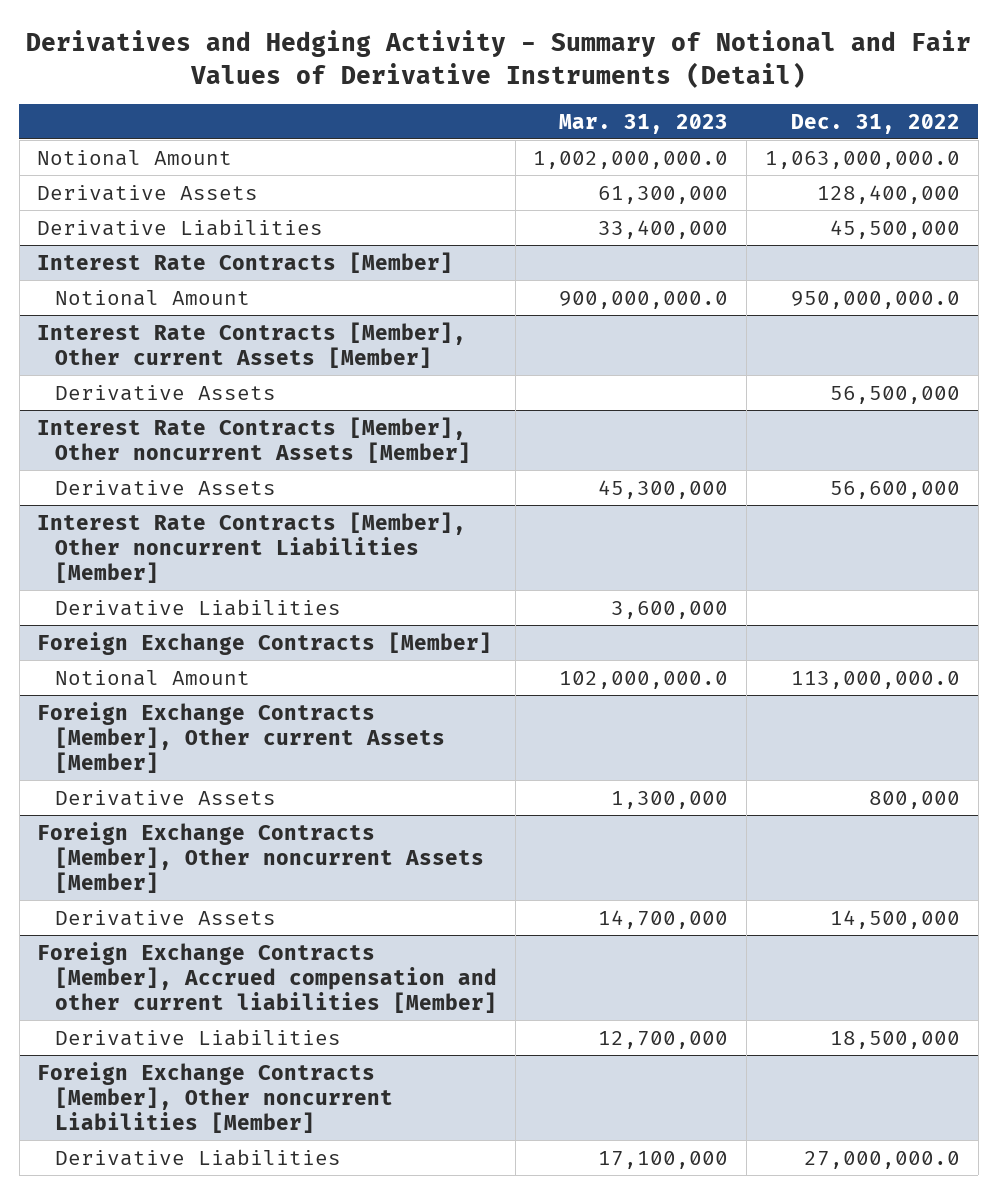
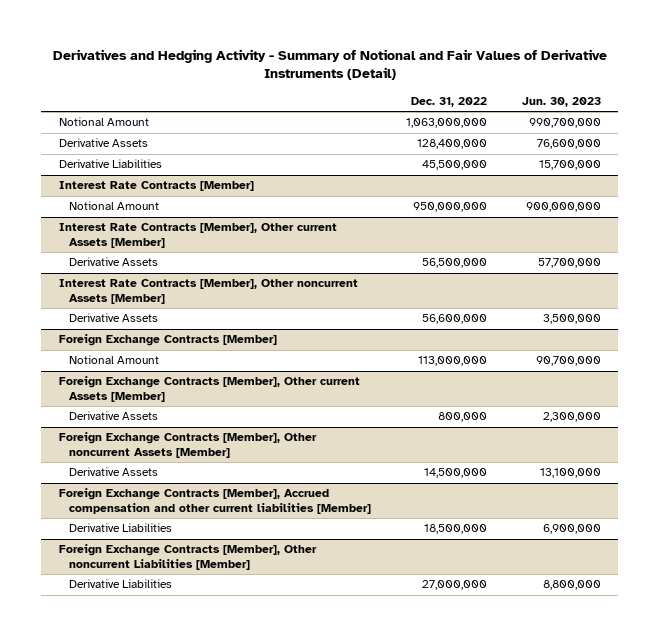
[559,113,729,134] Mar. 31, 2023 -> none
none -> [521,96,601,107] Jun. 30, 2023
[764,150,960,169] 1,063,000,000.0 -> [406,118,488,129] 1,063,000,000
[790,290,960,309] 950,000,000.0 -> [413,202,488,213] 950,000,000
[37,511,467,584] Interest Rate Contracts [Member], Other noncurrent Liabilities [Member] -> none
[54,598,341,616] Derivative Liabilities -> none
[790,670,960,689] 113,000,000.0 -> [418,356,488,367] 113,000,000
[803,1150,960,1169] 27,000,000.0 -> [422,580,488,591] 27,000,000

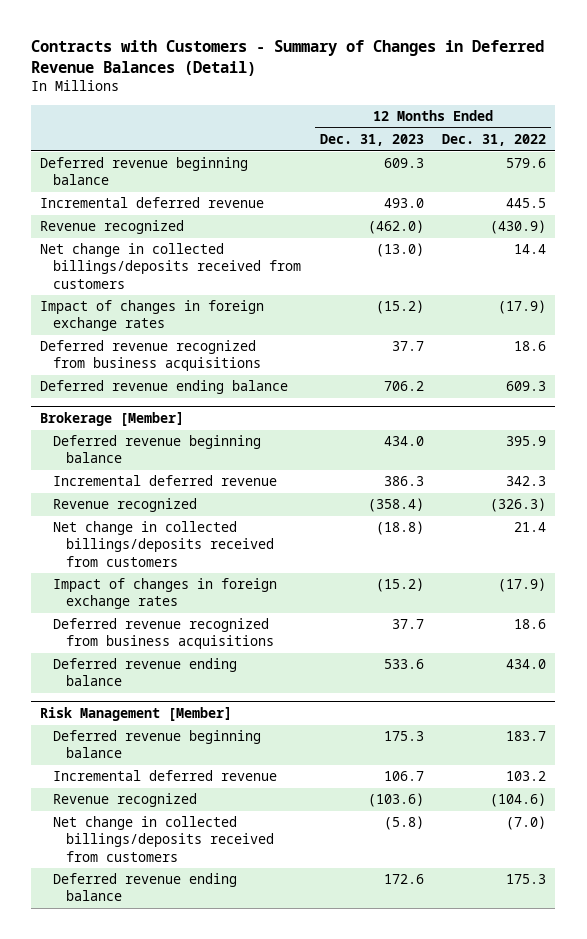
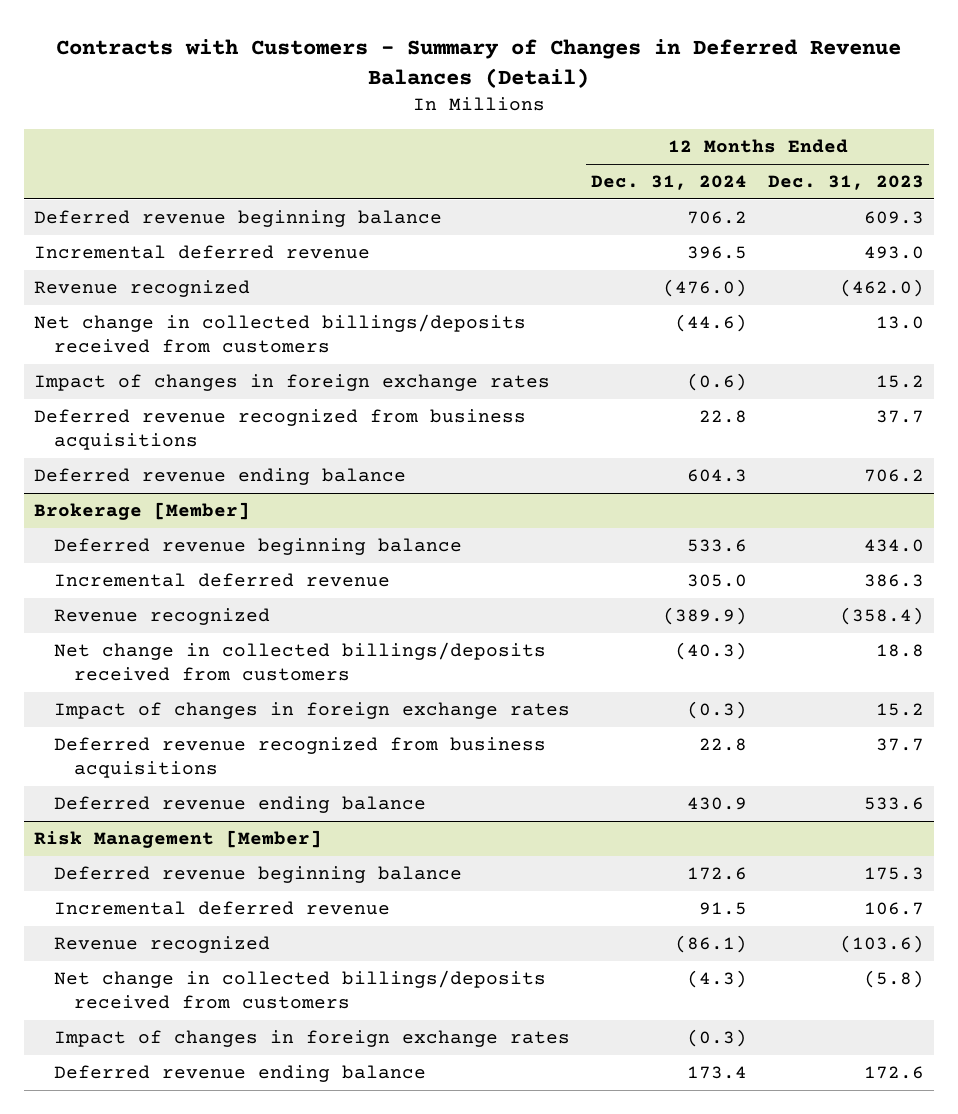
[442,134,547,147] Dec. 31, 2022 -> none
none -> [591,175,748,191] Dec. 31, 2024
[375,243,424,258] (13.0) -> [875,315,924,329] 13.0
[375,300,424,315] (15.2) -> [875,374,924,388] 15.2
[375,521,424,536] (18.8) -> [875,643,924,657] 18.8
[375,578,424,593] (15.2) -> [875,702,924,716] 15.2
none -> [54,1029,571,1047] Impact of changes in foreign exchange rates

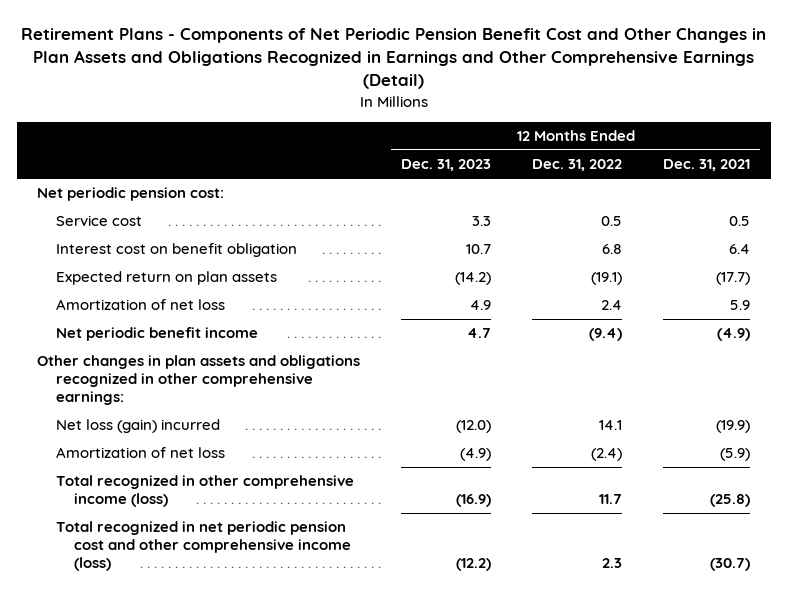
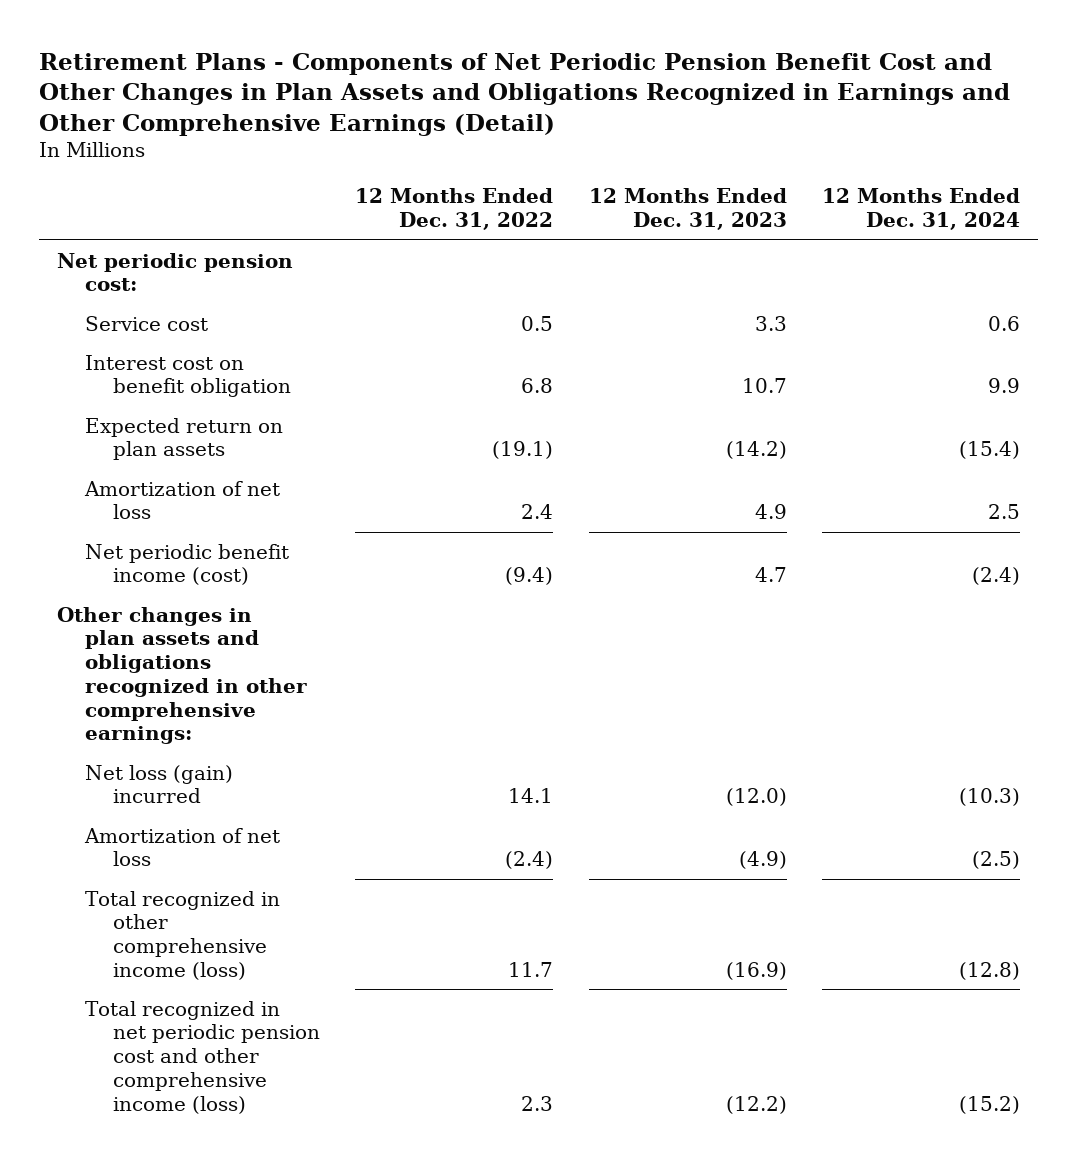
[663,159,751,172] Dec. 31, 2021 -> none
none -> [822,188,1021,231] 12 Months Ended Dec. 31, 2024
[55,327,258,342] Net periodic benefit income -> [84,543,289,586] Net periodic benefit income (cost)

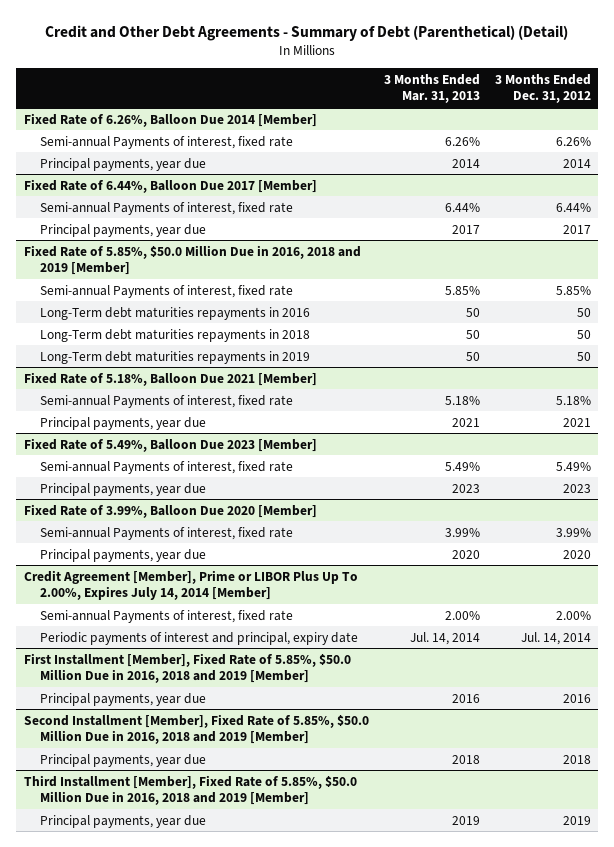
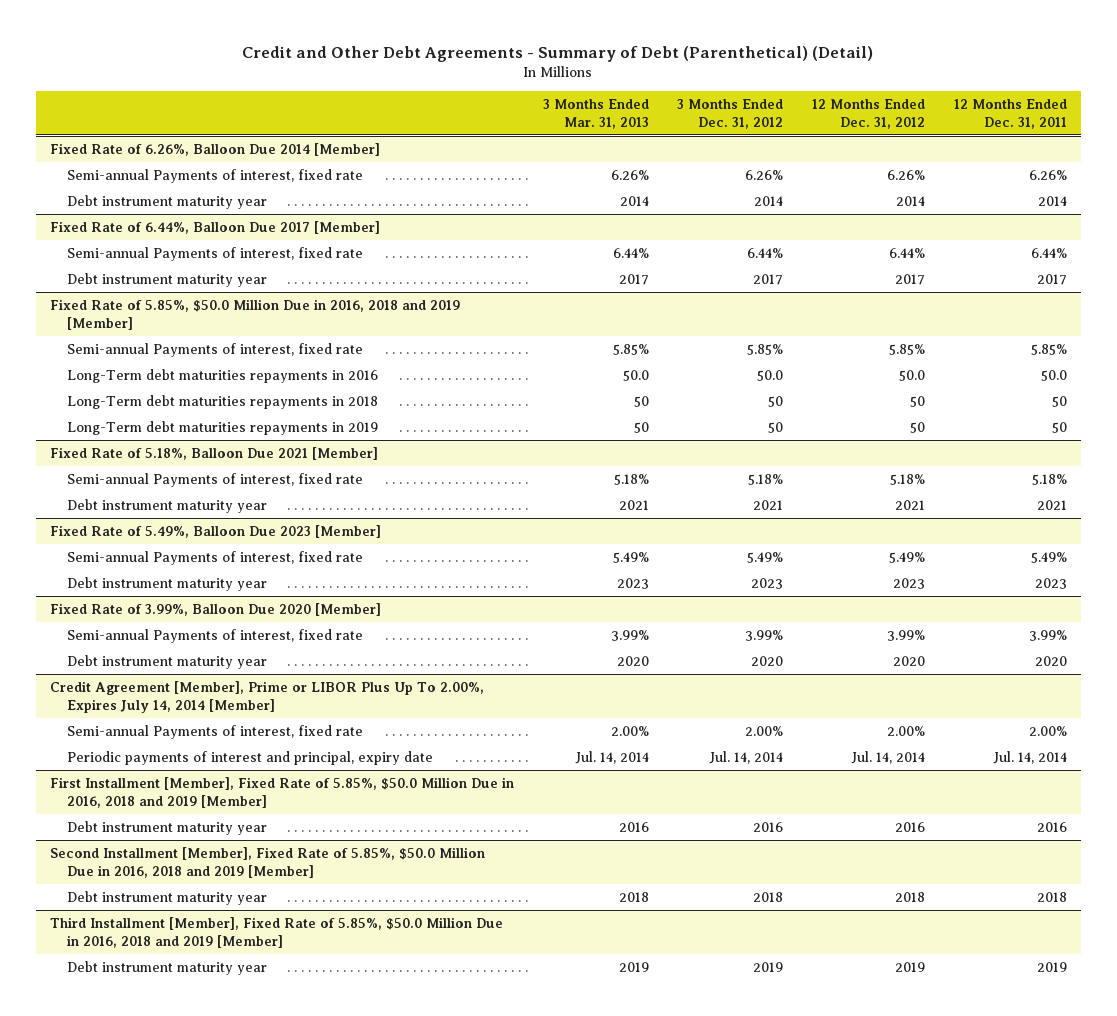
none -> [811,98,925,129] 12 Months Ended Dec. 31, 2012
none -> [953,98,1067,129] 12 Months Ended Dec. 31, 2011
[39,157,206,171] Principal payments, year due -> [66,194,267,209] Debt instrument maturity year
[39,223,206,237] Principal payments, year due -> [66,272,267,287] Debt instrument maturity year
[465,307,480,317] 50 -> [622,369,649,381] 50.0
[576,307,591,317] 50 -> [757,369,784,381] 50.0
[39,416,206,430] Principal payments, year due -> [66,498,267,513] Debt instrument maturity year
[39,482,206,496] Principal payments, year due -> [66,576,267,591] Debt instrument maturity year
[39,548,206,562] Principal payments, year due -> [66,654,267,669] Debt instrument maturity year
[39,692,206,706] Principal payments, year due -> [66,820,267,835] Debt instrument maturity year
[39,753,206,767] Principal payments, year due -> [66,890,267,905] Debt instrument maturity year
[39,814,206,828] Principal payments, year due -> [66,960,267,975] Debt instrument maturity year

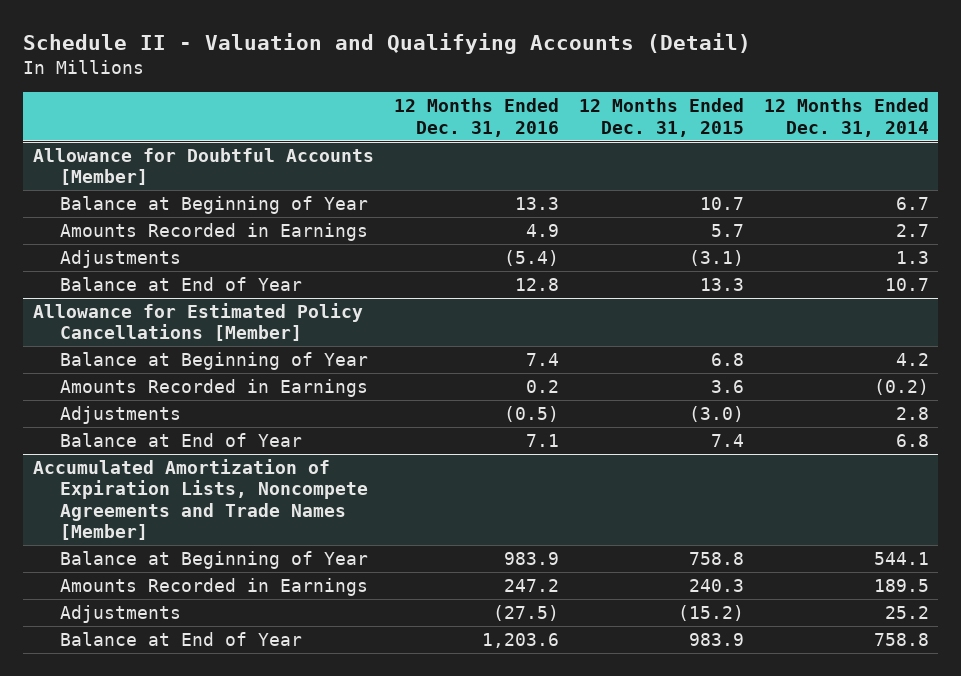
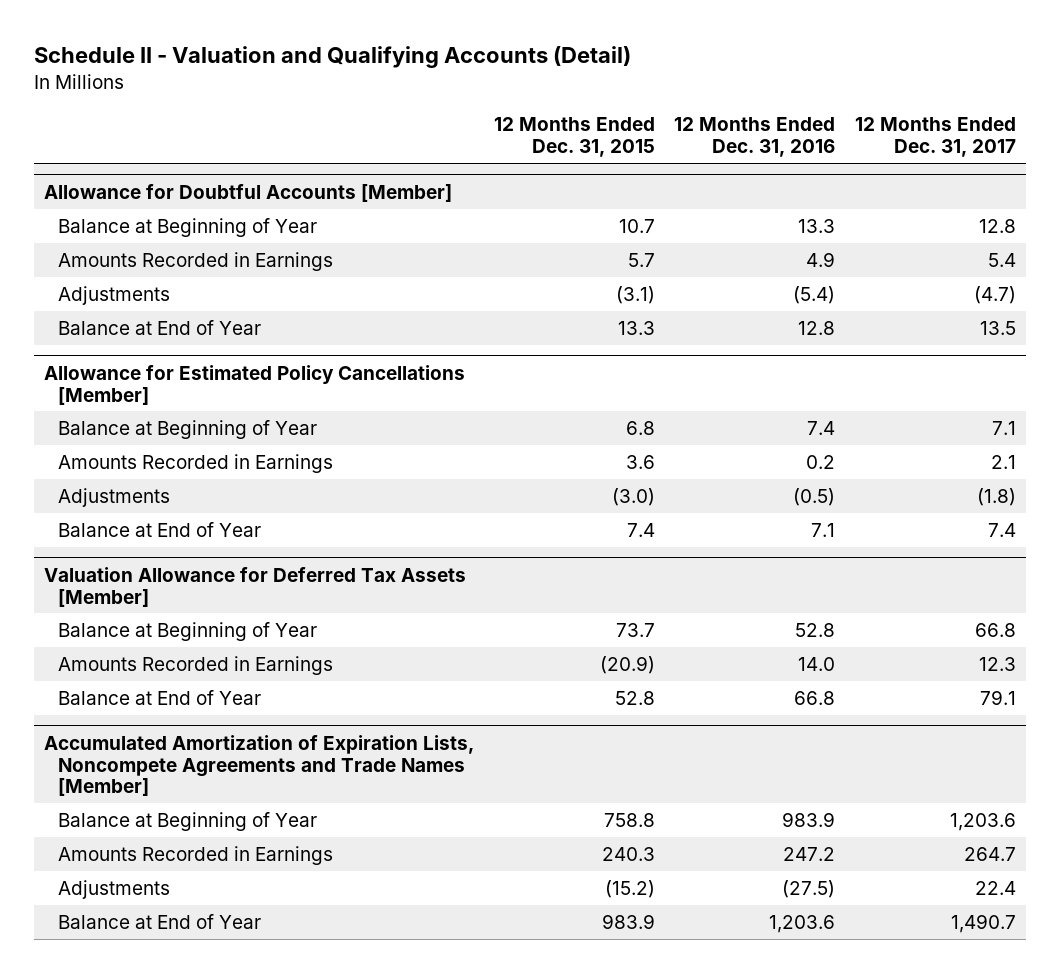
[763,98,929,137] 12 Months Ended Dec. 31, 2014 -> none
none -> [855,117,1017,158] 12 Months Ended Dec. 31, 2017
none -> [43,566,466,607] Valuation Allowance for Deferred Tax Assets [Member]
none -> [58,621,318,641] Balance at Beginning of Year
none -> [58,655,334,675] Amounts Recorded in Earnings
none -> [58,689,262,705] Balance at End of Year

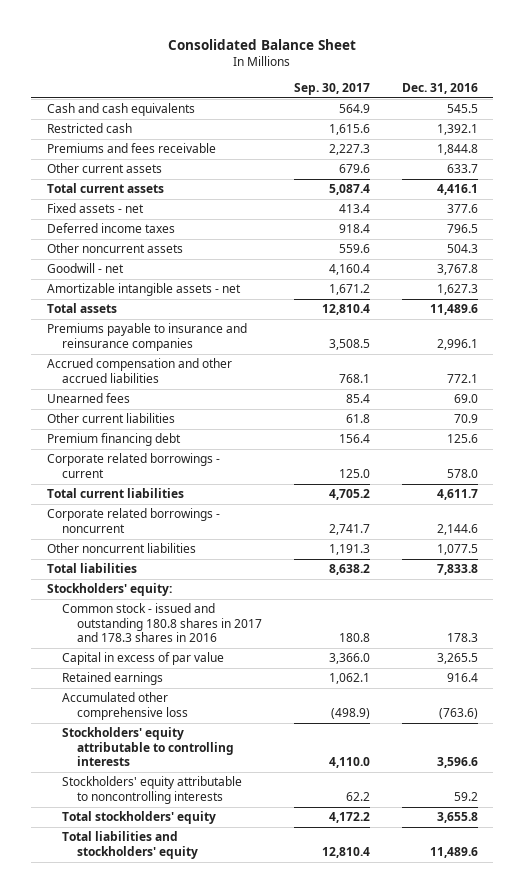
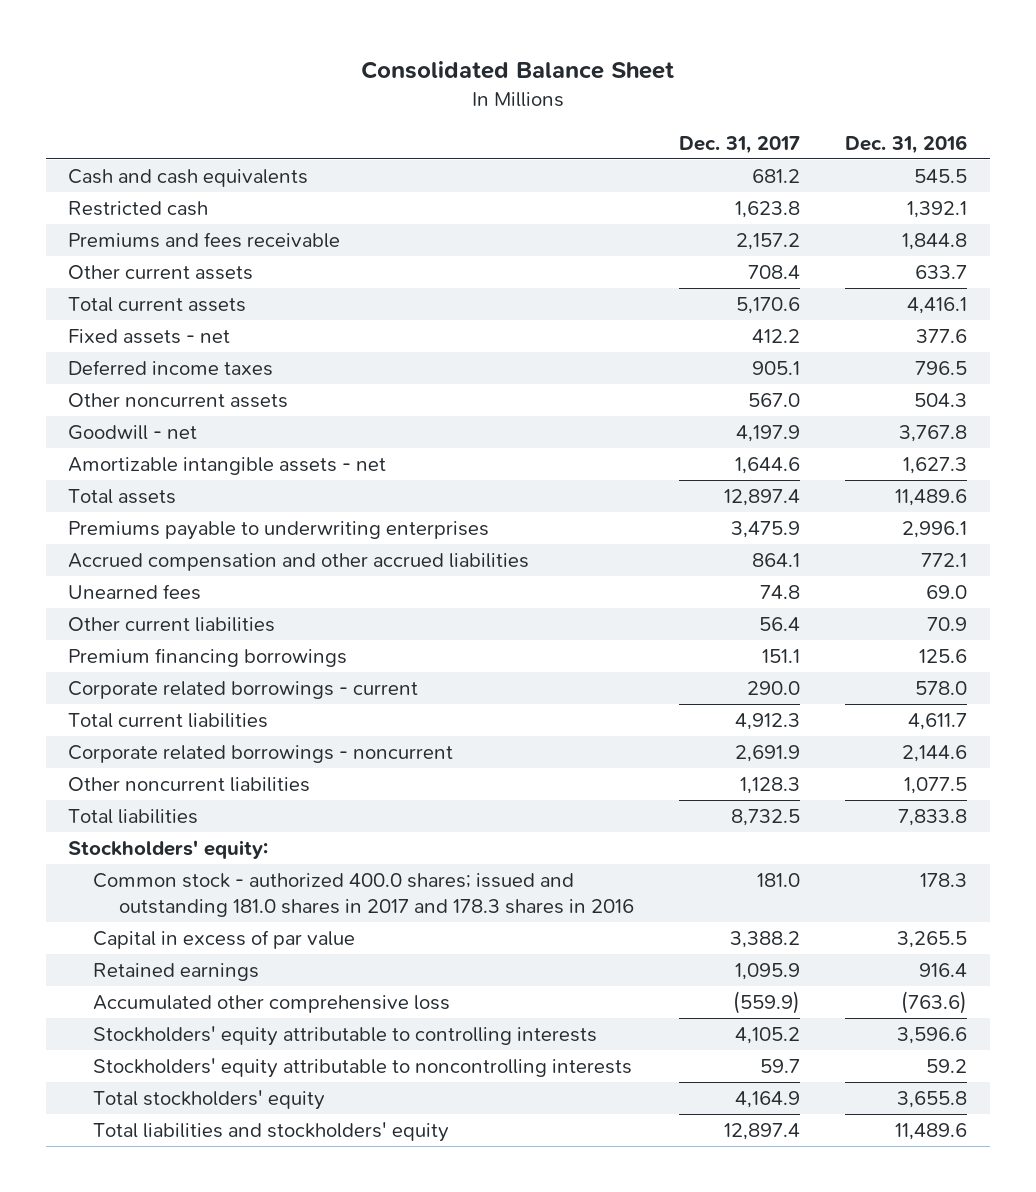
[293,83,370,96] Sep. 30, 2017 -> none
none -> [678,135,800,154] Dec. 31, 2017
[47,323,248,351] Premiums payable to insurance and reinsurance companies -> [68,521,490,541] Premiums payable to underwriting enterprises
[47,433,182,447] Premium financing debt -> [68,648,348,668] Premium financing borrowings
[62,603,263,643] Common stock - issued and outstanding 180.8 shares in 2017 and 178.3 shares in 2016 -> [93,873,634,917] Common stock - authorized 400.0 shares; issued and outstanding 181.0 shares in 2017 and 178.3 shares in 2016

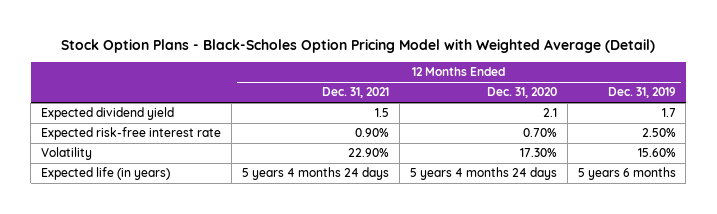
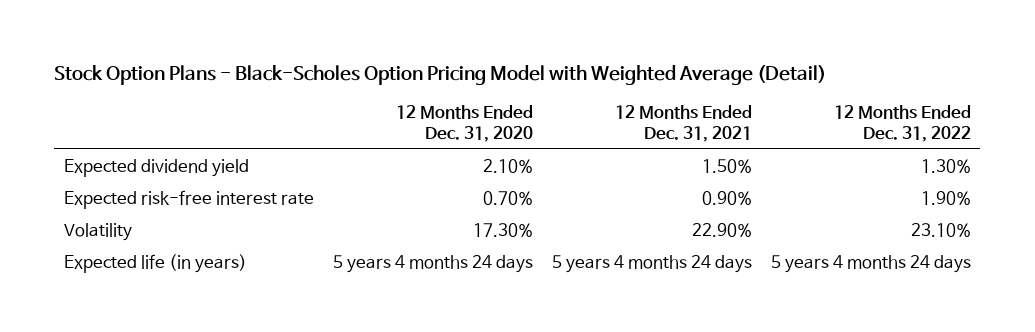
[607,87,676,99] Dec. 31, 2019 -> none
none -> [833,105,971,142] 12 Months Ended Dec. 31, 2022
[374,108,389,118] 1.5 -> [701,158,752,173] 1.50%
[542,108,557,118] 2.1 -> [482,158,533,173] 2.10%

